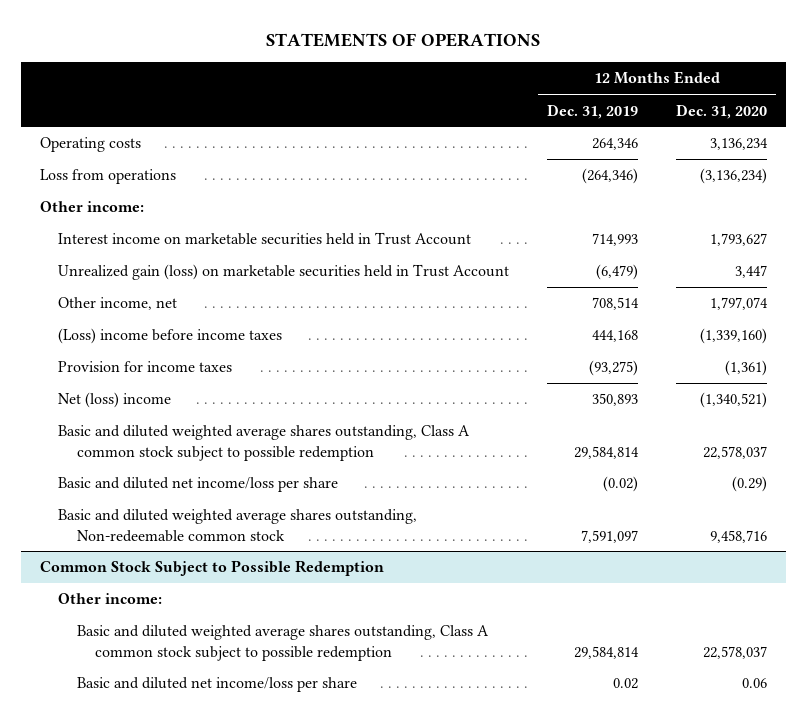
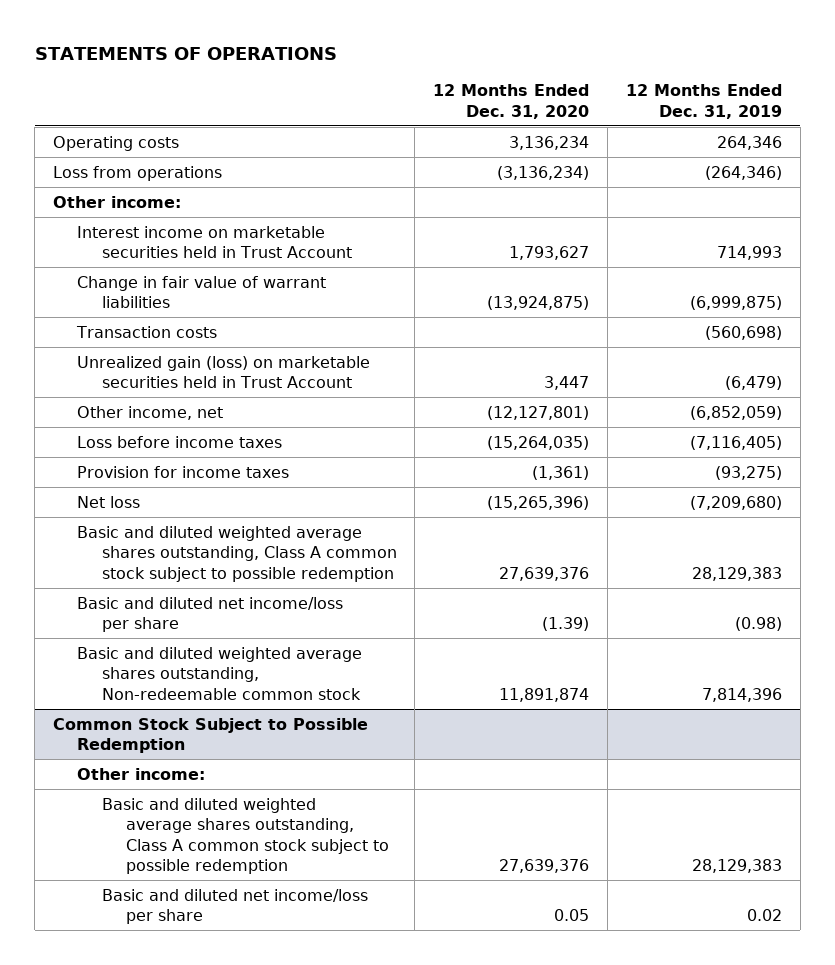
none -> [77,275,327,309] Change in fair value of warrant liabilities
none -> [76,325,218,338] Transaction costs
[592,297,640,311] 708,514 -> [689,405,782,420] (6,852,059)
[709,297,768,311] 1,797,074 -> [487,405,590,420] (12,127,801)
[58,328,283,345] (Loss) income before income taxes -> [77,435,283,448] Loss before income taxes
[592,330,639,343] 444,168 -> [689,435,782,450] (7,116,405)
[699,328,767,345] (1,339,160) -> [487,435,590,450] (15,264,035)
[58,392,172,409] Net (loss) income -> [77,495,141,508] Net loss
[592,393,639,407] 350,893 -> [689,495,782,510] (7,209,680)
[699,392,767,409] (1,340,521) -> [487,495,590,510] (15,265,396)
[574,445,640,459] 29,584,814 -> [691,566,782,581] 28,129,383
[702,445,767,459] 22,578,037 -> [499,566,590,581] 27,639,376
[603,476,639,493] (0.02) -> [734,617,782,632] (0.98)
[731,476,767,493] (0.29) -> [542,617,590,632] (1.39)
[581,529,639,543] 7,591,097 -> [701,687,782,702] 7,814,396
[709,529,767,543] 9,458,716 -> [499,687,590,702] 11,891,874
[574,645,640,659] 29,584,814 -> [691,858,782,873] 28,129,383
[702,645,767,659] 22,578,037 -> [499,858,590,873] 27,639,376
[741,678,767,689] 0.06 -> [554,909,590,922] 0.05

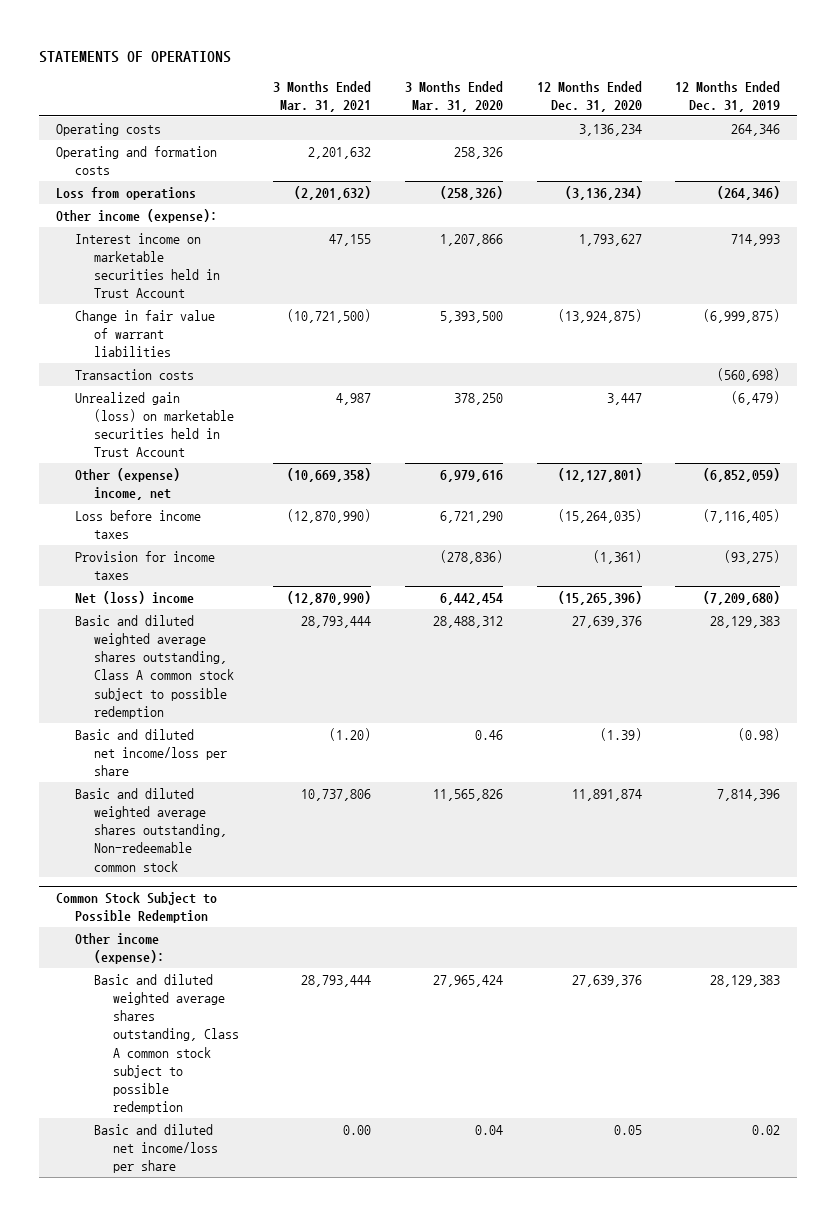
none -> [272,80,371,112] 3 Months Ended Mar. 31, 2021
none -> [404,80,503,112] 3 Months Ended Mar. 31, 2020
none -> [55,145,217,176] Operating and formation costs
[53,195,182,208] Other income: -> [55,208,217,223] Other income (expense):
[77,405,224,420] Other income, net -> [74,467,180,501] Other (expense) income, net
[77,495,141,508] Net loss -> [74,590,194,604] Net (loss) income
[77,767,206,780] Other income: -> [74,932,164,965] Other income (expense):

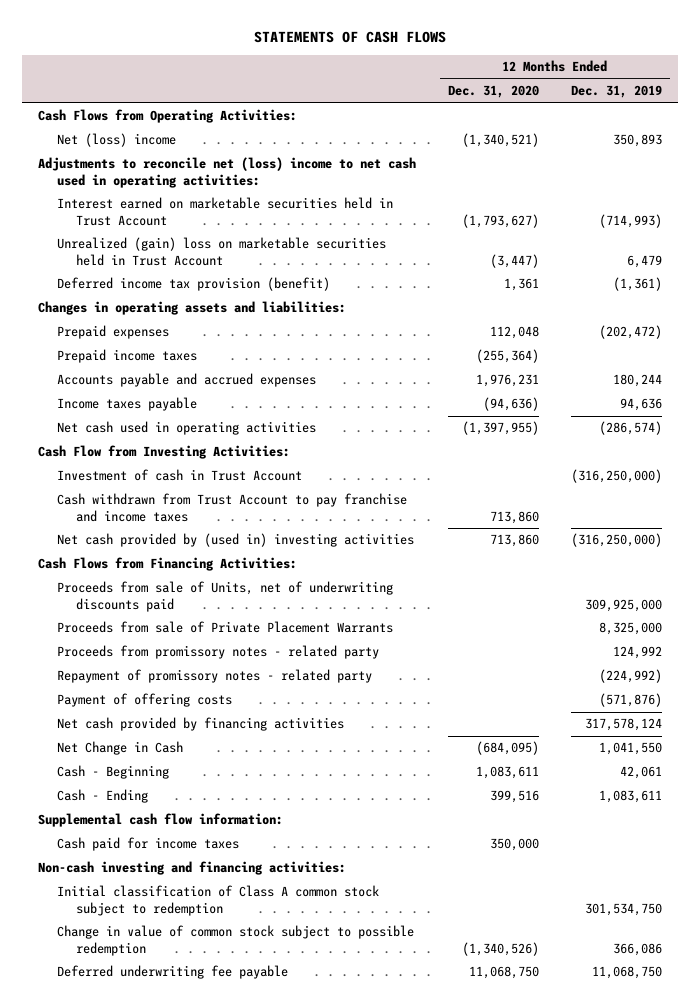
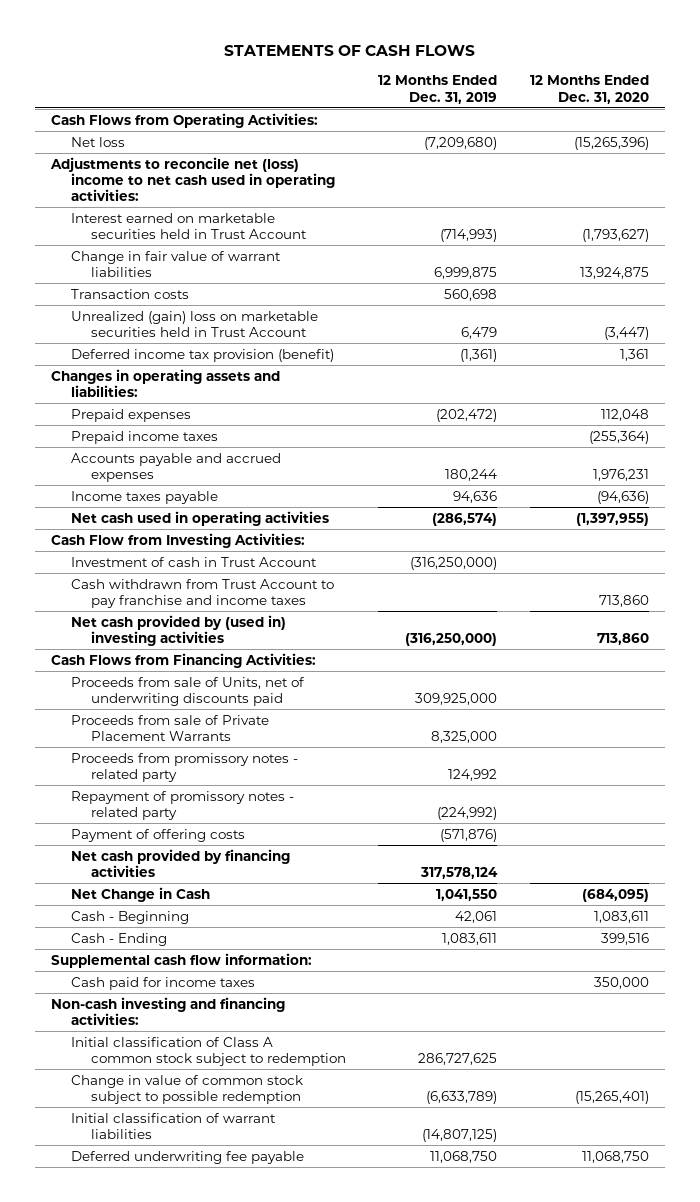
[57,133,177,148] Net (loss) income -> [70,136,125,147] Net loss
[462,133,540,148] (1,340,521) -> [573,136,649,150] (15,265,396)
[612,134,662,148] 350,893 -> [424,136,498,150] (7,209,680)
none -> [70,250,281,277] Change in fair value of warrant liabilities
none -> [70,288,189,299] Transaction costs
[584,902,662,916] 301,534,750 -> [418,1052,498,1065] 286,727,625
[462,941,540,956] (1,340,526) -> [574,1090,649,1104] (15,265,401)
[612,942,662,956] 366,086 -> [426,1090,498,1104] (6,633,789)
none -> [70,1112,276,1139] Initial classification of warrant liabilities

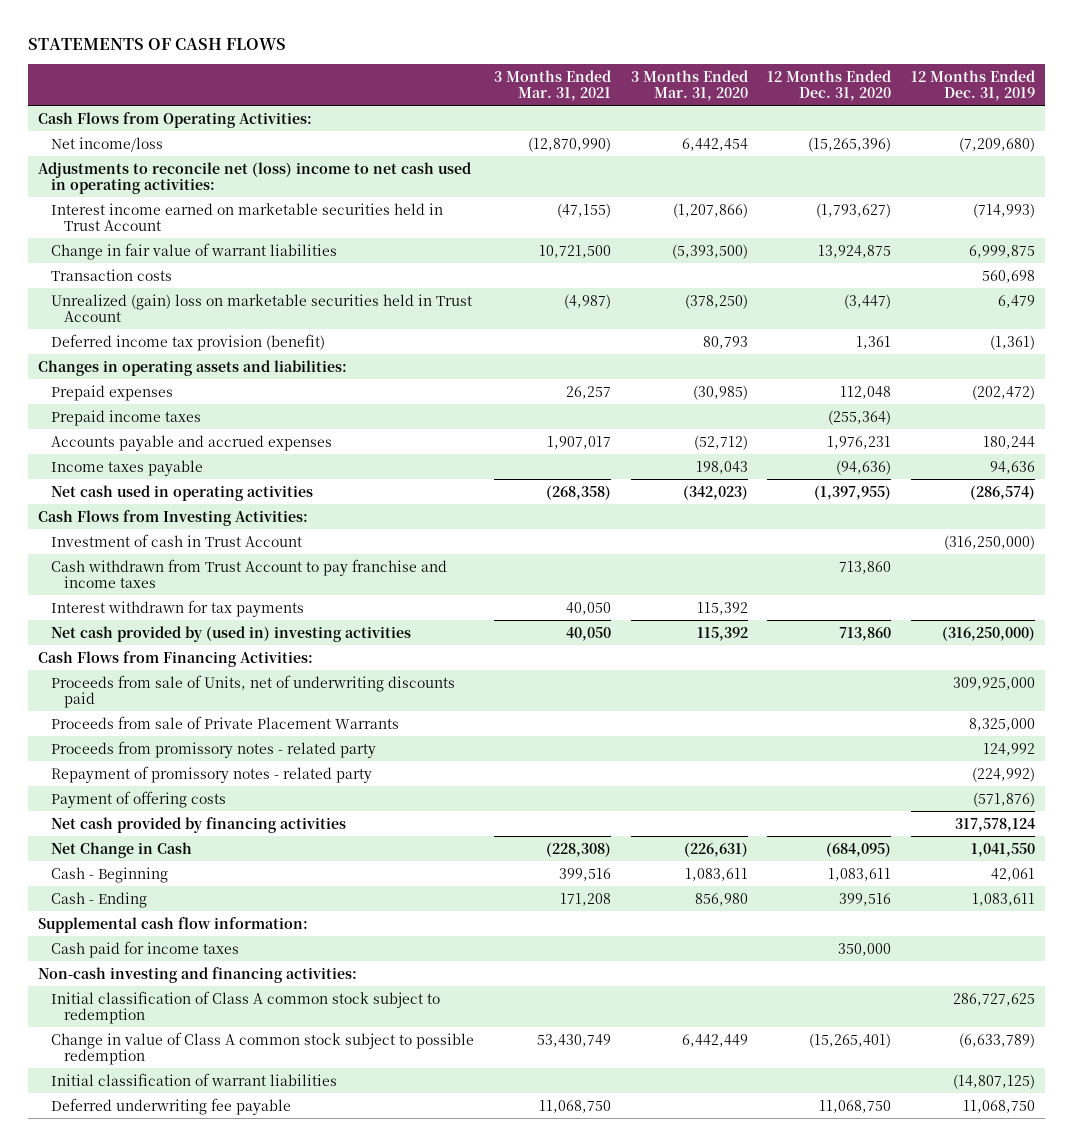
none -> [493,69,611,102] 3 Months Ended Mar. 31, 2021
none -> [630,69,748,102] 3 Months Ended Mar. 31, 2020
[70,136,125,147] Net loss -> [51,136,164,152] Net income/loss
[70,212,307,239] Interest earned on marketable securities held in Trust Account -> [51,202,444,232] Interest income earned on marketable securities held in Trust Account
[51,532,306,548] Cash Flow from Investing Activities: -> [37,509,308,526] Cash Flows from Investing Activities:
none -> [51,599,305,617] Interest withdrawn for tax payments
[70,1074,303,1104] Change in value of common stock subject to possible redemption -> [51,1031,475,1066] Change in value of Class A common stock subject to possible redemption

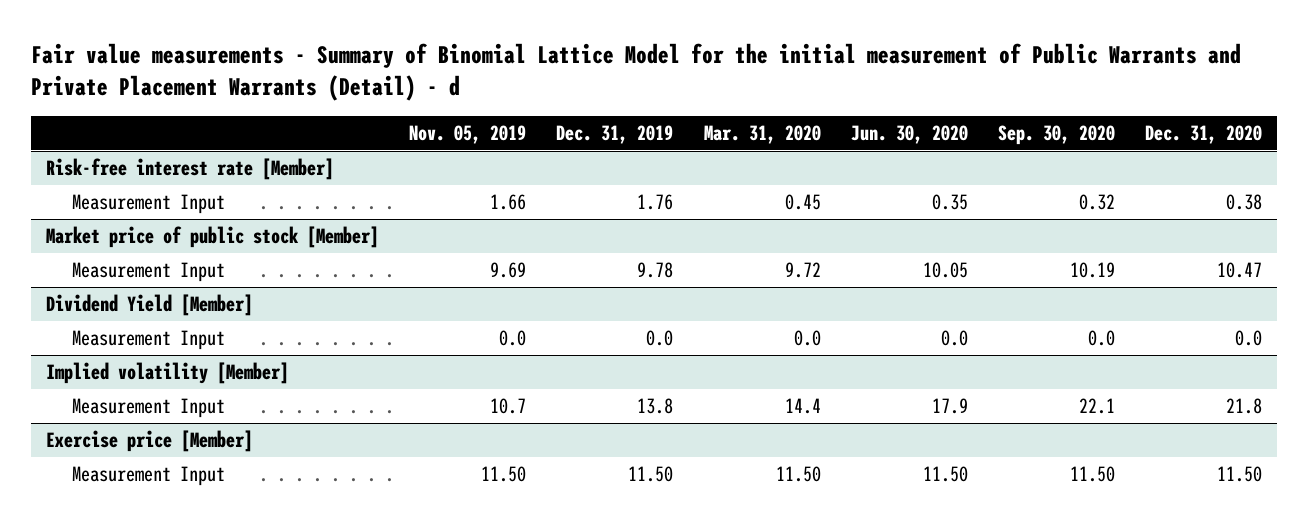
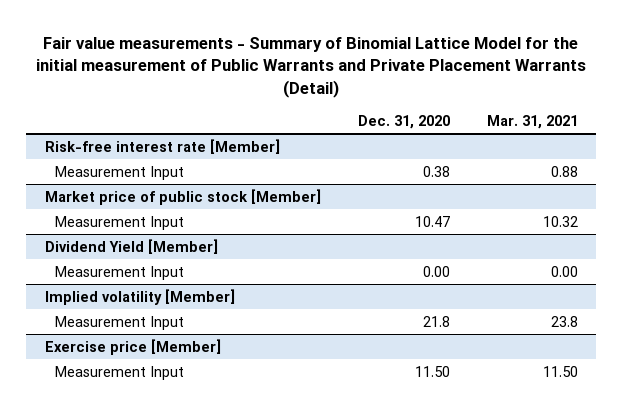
[31,43,1242,102] Fair value measurements - Summary of Binomial Lattice Model for the initial measurement of Public Warrants and Private Placement Warrants (Detail) - d -> [36,36,587,98] Fair value measurements - Summary of Binomial Lattice Model for the initial measurement of Public Warrants and Private Placement Warrants (Detail)
[409,125,527,145] Nov. 05, 2019 -> none
[556,125,674,145] Dec. 31, 2019 -> none
[703,125,821,145] Mar. 31, 2020 -> none
[850,125,968,145] Jun. 30, 2020 -> none
[997,125,1115,146] Sep. 30, 2020 -> none
none -> [486,114,578,129] Mar. 31, 2021
[1234,330,1262,347] 0.0 -> [422,265,450,277] 0.00

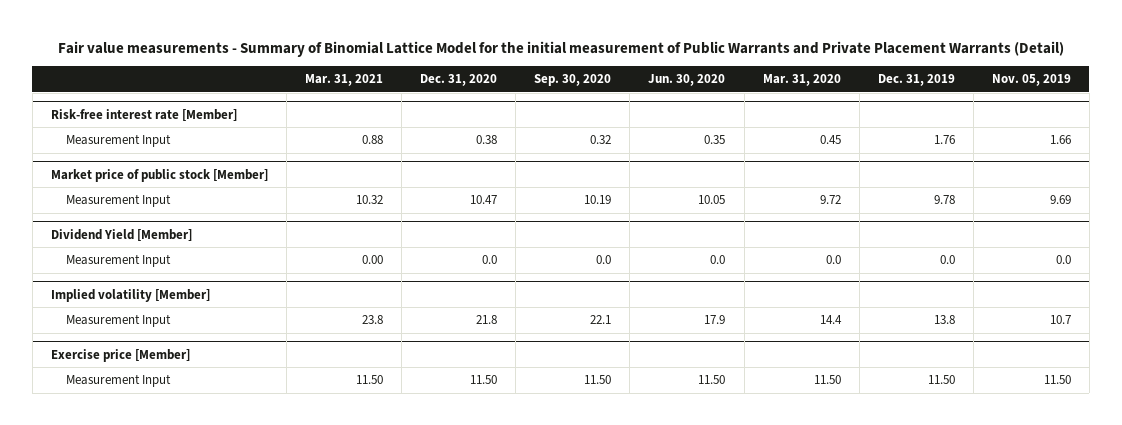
none -> [534,74,612,87] Sep. 30, 2020
none -> [648,74,726,87] Jun. 30, 2020
none -> [762,74,841,87] Mar. 31, 2020
none -> [877,74,955,87] Dec. 31, 2019
none -> [991,74,1071,87] Nov. 05, 2019
[422,265,450,277] 0.00 -> [482,255,498,265] 0.0

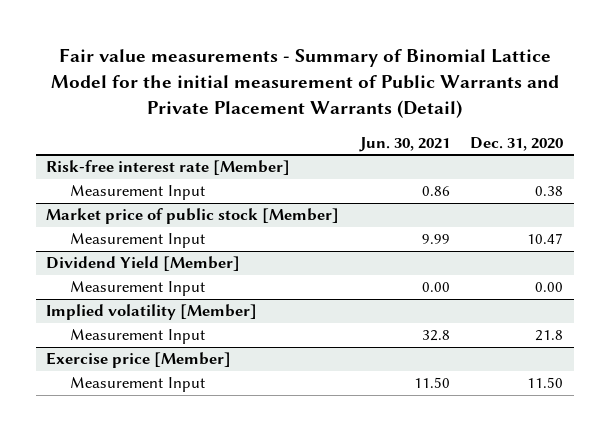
[305,74,384,87] Mar. 31, 2021 -> none
[534,74,612,87] Sep. 30, 2020 -> none
[648,74,726,87] Jun. 30, 2020 -> none
[762,74,841,87] Mar. 31, 2020 -> none
[877,74,955,87] Dec. 31, 2019 -> none
[991,74,1071,87] Nov. 05, 2019 -> none
none -> [358,136,450,152] Jun. 30, 2021
[482,255,498,265] 0.0 -> [535,282,564,293] 0.00

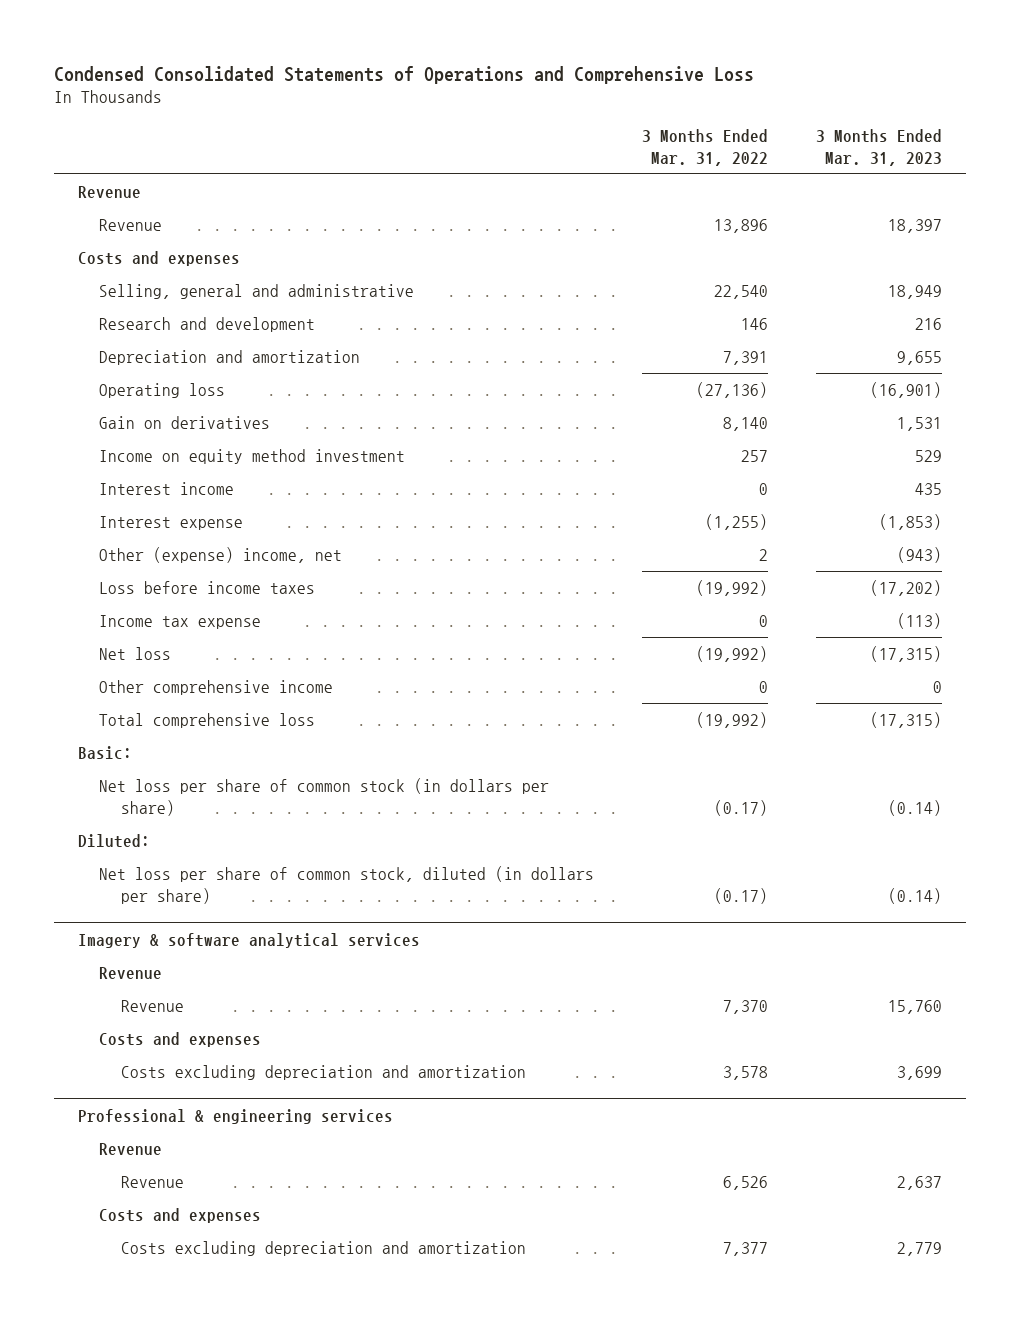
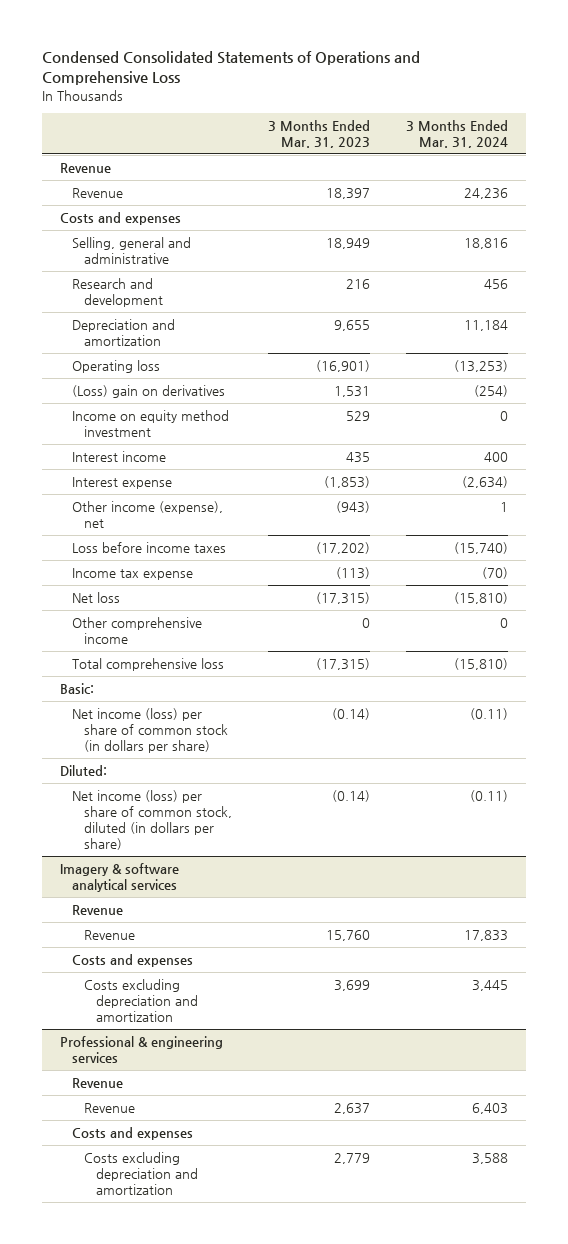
[642,129,769,166] 3 Months Ended Mar. 31, 2022 -> none
none -> [405,119,508,148] 3 Months Ended Mar. 31, 2024
[99,415,271,429] Gain on derivatives -> [72,385,226,399] (Loss) gain on derivatives
[99,546,343,563] Other (expense) income, net -> [72,501,224,529] Other income (expense), net
[99,777,550,816] Net loss per share of common stock (in dollars per share) -> [72,708,229,754] Net income (loss) per share of common stock (in dollars per share)
[99,865,595,904] Net loss per share of common stock, diluted (in dollars per share) -> [72,790,233,850] Net income (loss) per share of common stock, diluted (in dollars per share)

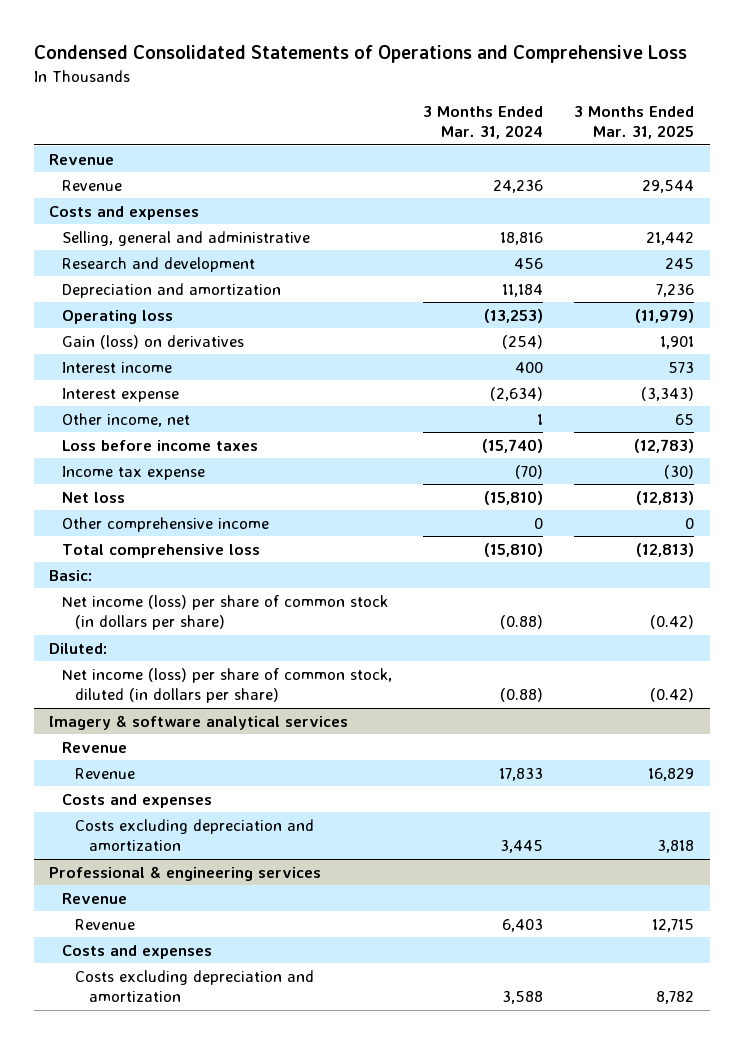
[268,119,371,148] 3 Months Ended Mar. 31, 2023 -> none
none -> [574,105,695,140] 3 Months Ended Mar. 31, 2025
[72,410,230,438] Income on equity method investment -> none
[72,385,226,399] (Loss) gain on derivatives -> [62,334,245,349] Gain (loss) on derivatives
[72,501,224,529] Other income (expense), net -> [62,412,191,427] Other income, net
[469,708,508,721] (0.11) -> [500,615,544,630] (0.88)
[469,790,508,803] (0.11) -> [500,688,544,703] (0.88)

